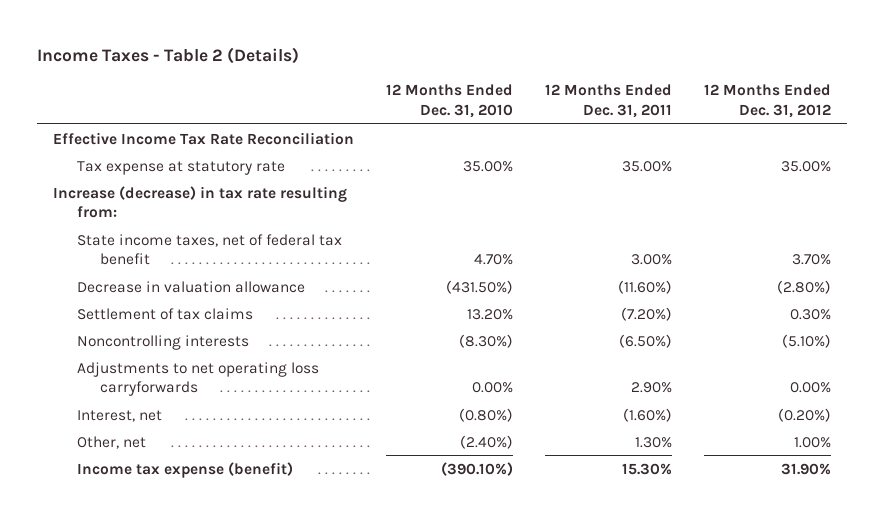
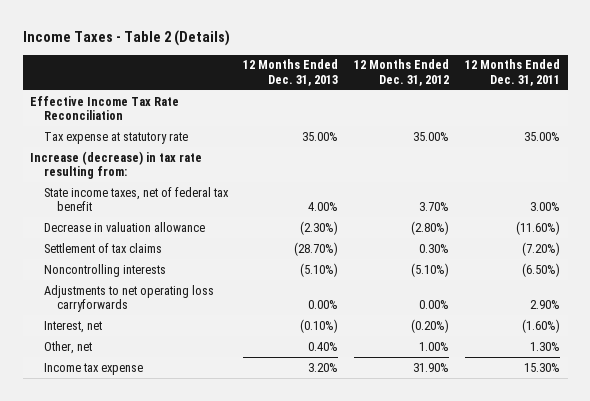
[386,83,514,118] 12 Months Ended Dec. 31, 2010 -> none
none -> [243,59,339,87] 12 Months Ended Dec. 31, 2013
[76,461,293,478] Income tax expense (benefit) -> [43,362,143,375] Income tax expense

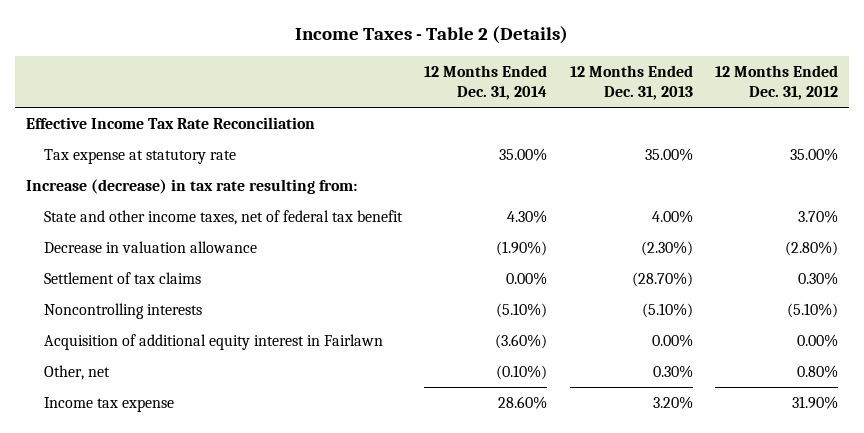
[464,59,560,87] 12 Months Ended Dec. 31, 2011 -> none
none -> [424,64,548,101] 12 Months Ended Dec. 31, 2014
[43,186,229,212] State income taxes, net of federal tax benefit -> [43,209,403,225] State and other income taxes, net of federal tax benefit
[43,284,214,313] Adjustments to net operating loss carryforwards -> none
[43,320,102,333] Interest, net -> none
none -> [43,333,383,350] Acquisition of additional equity interest in Fairlawn
[308,341,339,351] 0.40% -> [652,364,693,378] 0.30%
[419,341,450,351] 1.00% -> [797,364,839,378] 0.80%

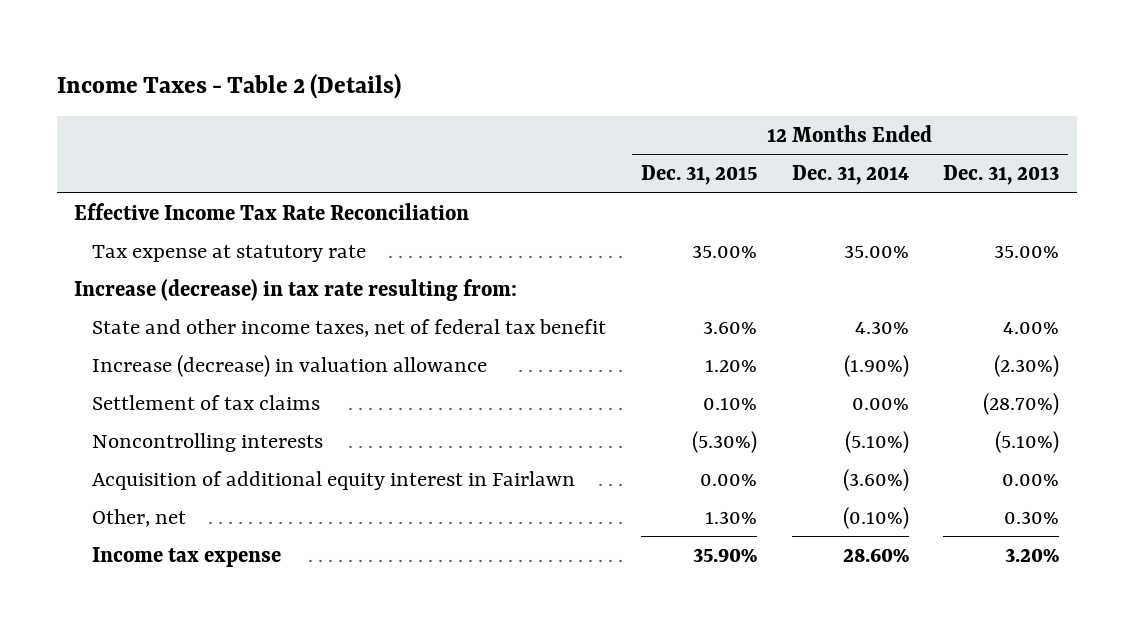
[715,64,839,101] 12 Months Ended Dec. 31, 2012 -> none
none -> [640,165,757,186] Dec. 31, 2015
[43,240,257,253] Decrease in valuation allowance -> [91,354,487,377] Increase (decrease) in valuation allowance

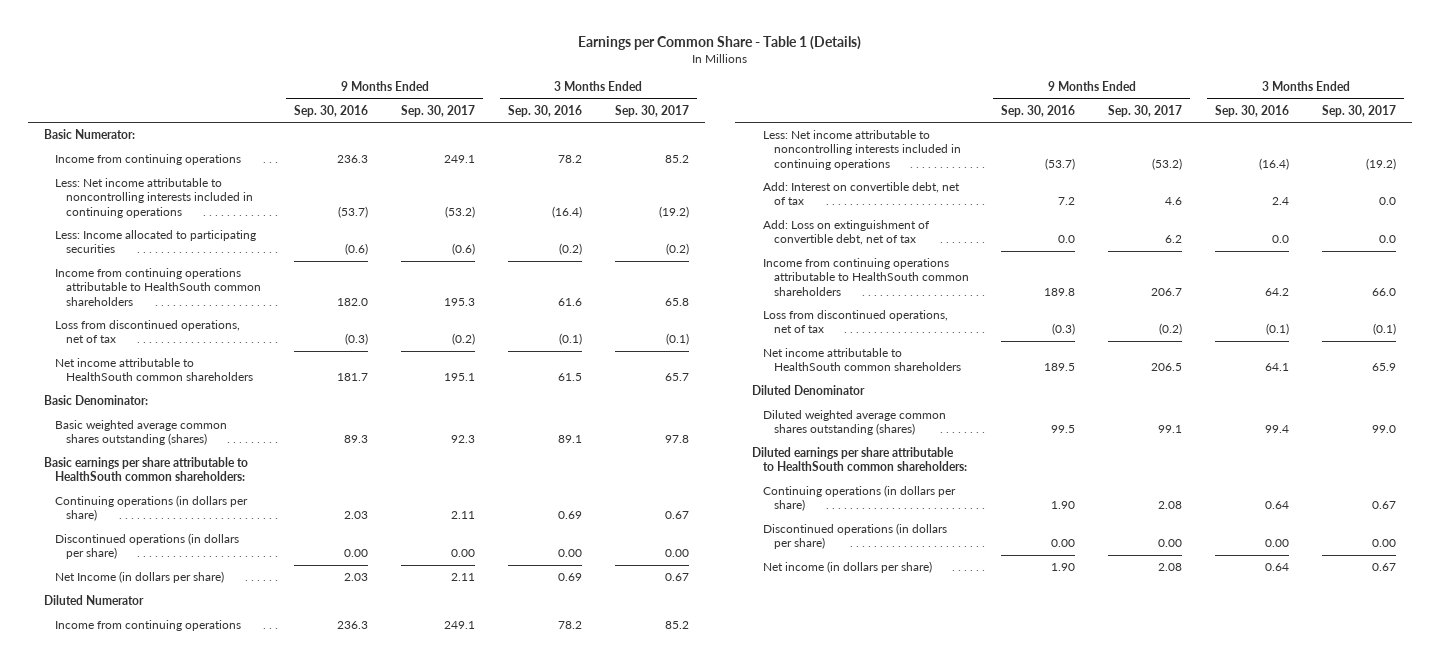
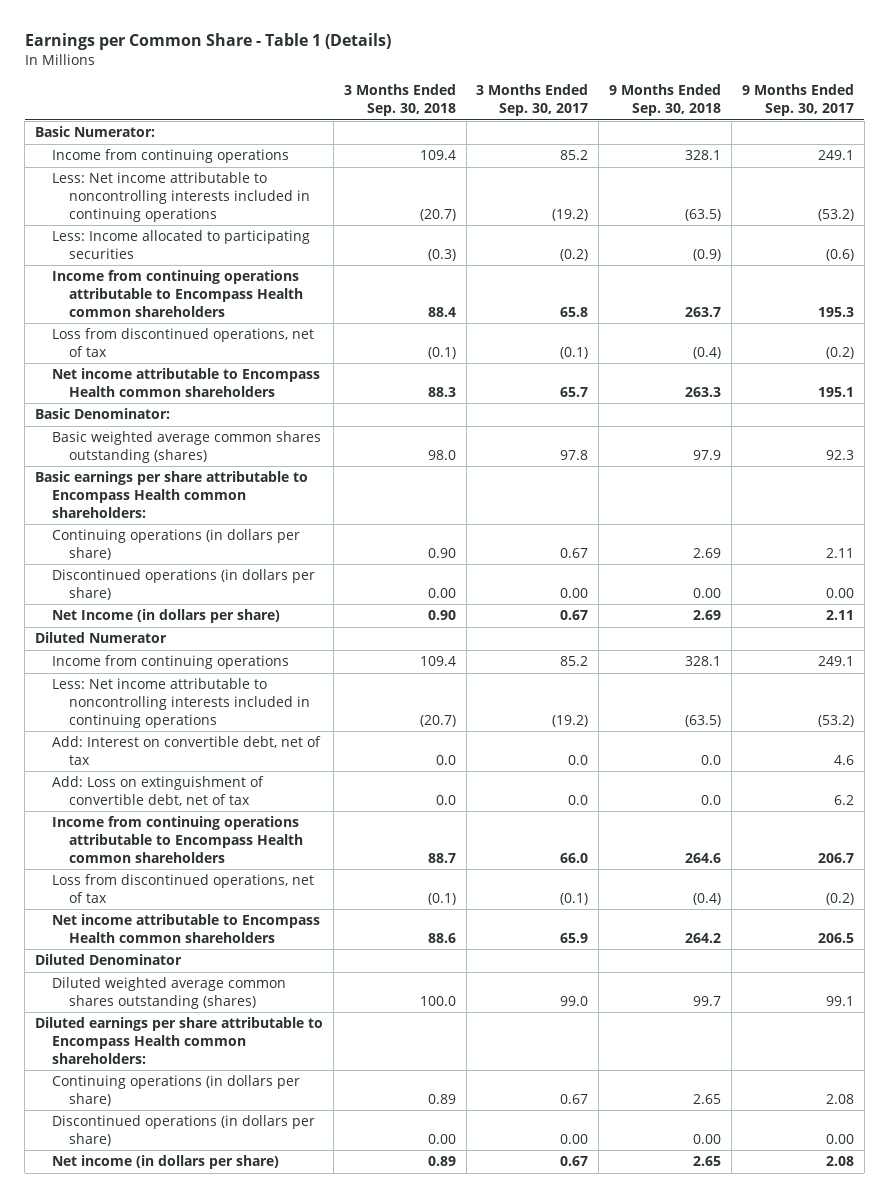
[294,104,369,117] Sep. 30, 2016 -> none
[507,104,582,117] Sep. 30, 2016 -> none
none -> [343,84,456,117] 3 Months Ended Sep. 30, 2018
none -> [609,84,722,117] 9 Months Ended Sep. 30, 2018
[55,268,262,306] Income from continuing operations attributable to HealthSouth common shareholders -> [51,270,303,317] Income from continuing operations attributable to Encompass Health common shareholders
[55,358,254,382] Net income attributable to HealthSouth common shareholders -> [51,368,320,398] Net income attributable to Encompass Health common shareholders
[44,457,249,482] Basic earnings per share attributable to HealthSouth common shareholders: -> [35,471,309,518] Basic earnings per share attributable to Encompass Health common shareholders:
[762,258,969,296] Income from continuing operations attributable to HealthSouth common shareholders -> [51,816,303,863] Income from continuing operations attributable to Encompass Health common shareholders
[762,348,961,372] Net income attributable to HealthSouth common shareholders -> [51,914,320,944] Net income attributable to Encompass Health common shareholders
[751,447,967,472] Diluted earnings per share attributable to HealthSouth common shareholders: -> [35,1017,324,1064] Diluted earnings per share attributable to Encompass Health common shareholders:

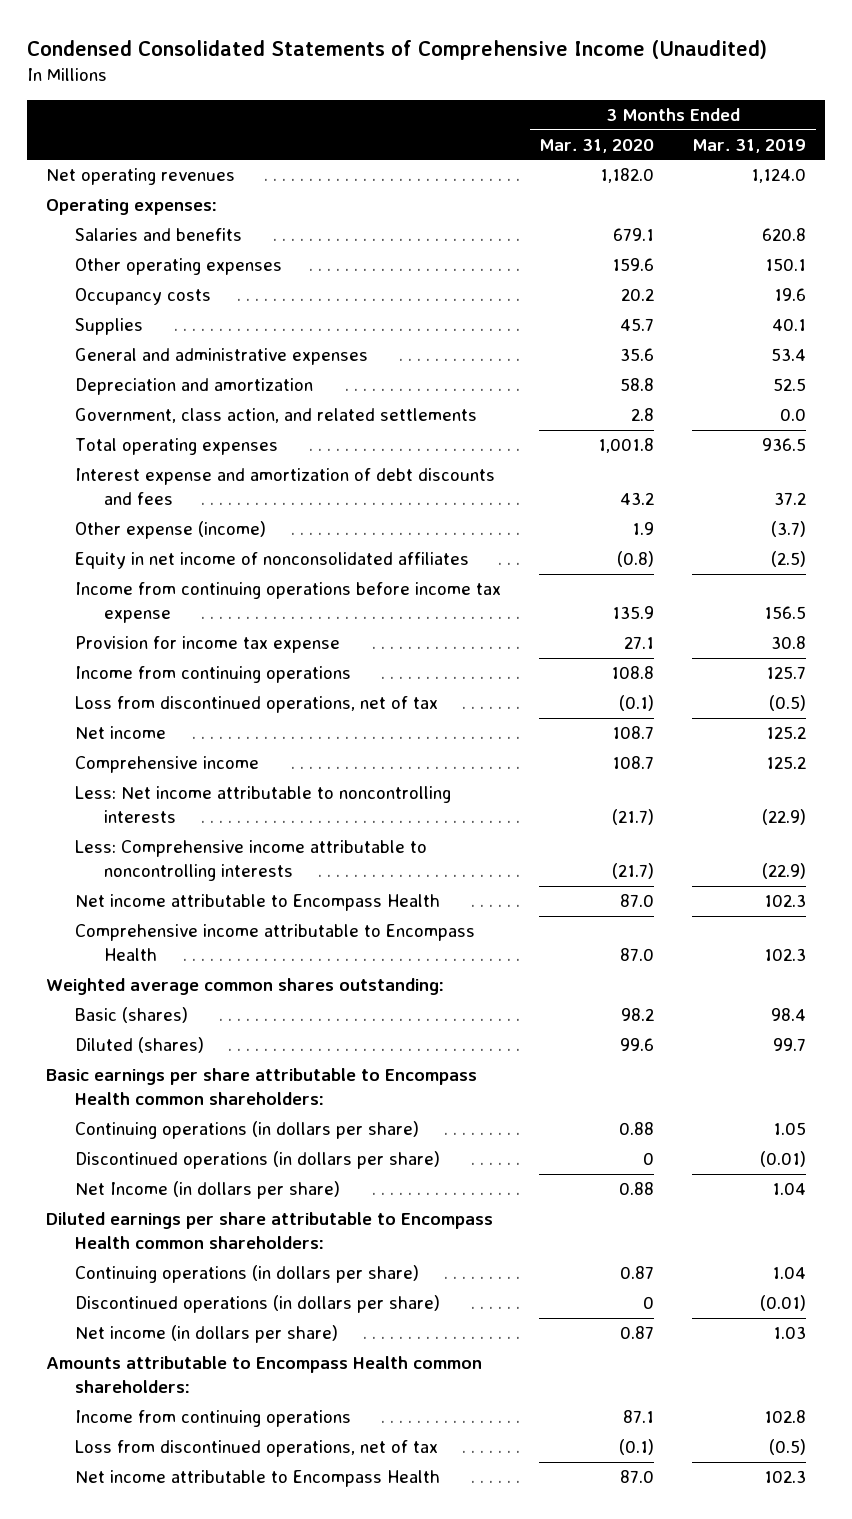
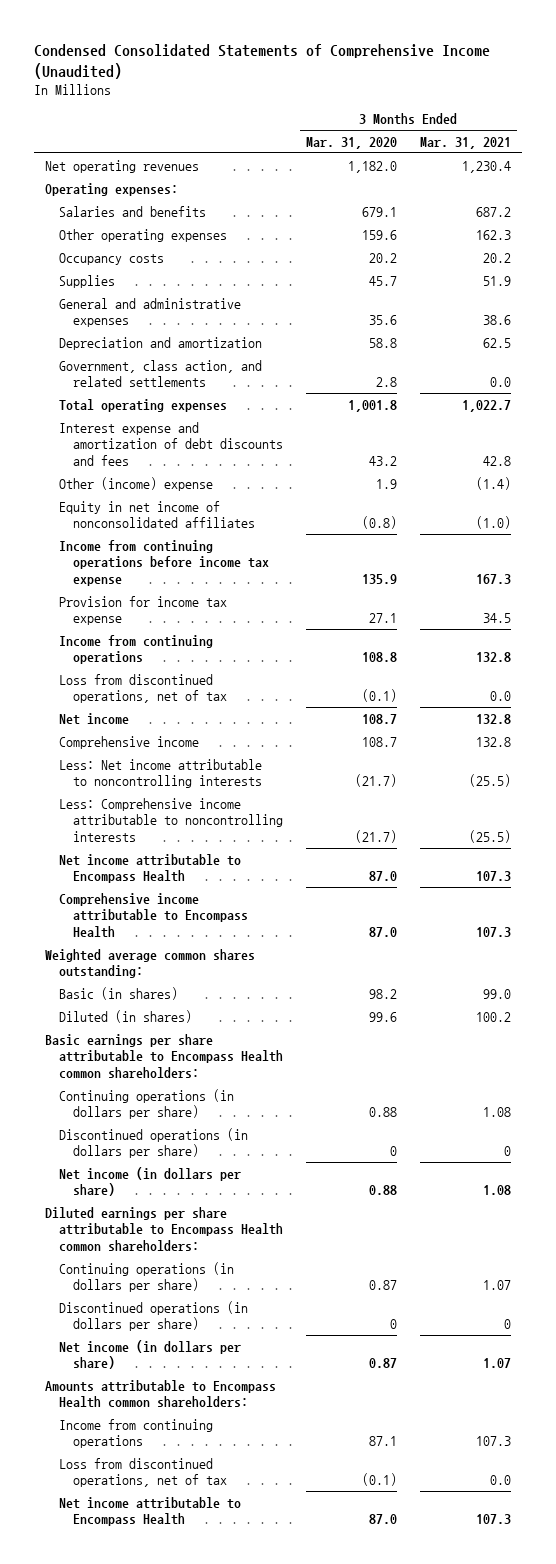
[692,138,807,153] Mar. 31, 2019 -> none
none -> [419,136,511,149] Mar. 31, 2021
[74,521,266,540] Other expense (income) -> [59,476,214,491] Other (income) expense
[74,1007,188,1024] Basic (shares) -> [59,986,179,1000] Basic (in shares)
[74,1037,204,1054] Diluted (shares) -> [59,1009,193,1023] Diluted (in shares)
[74,1181,340,1200] Net Income (in dollars per share) -> [59,1166,242,1197] Net income (in dollars per share)

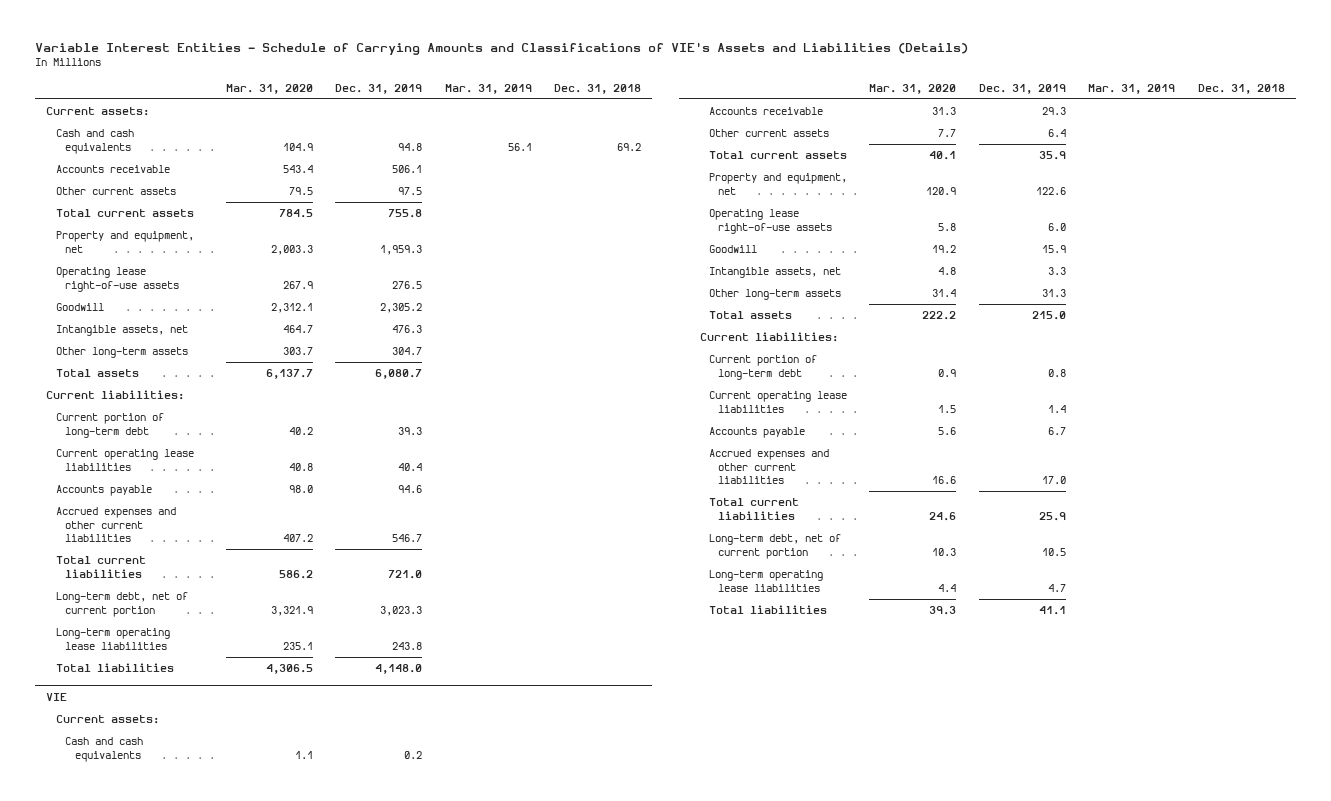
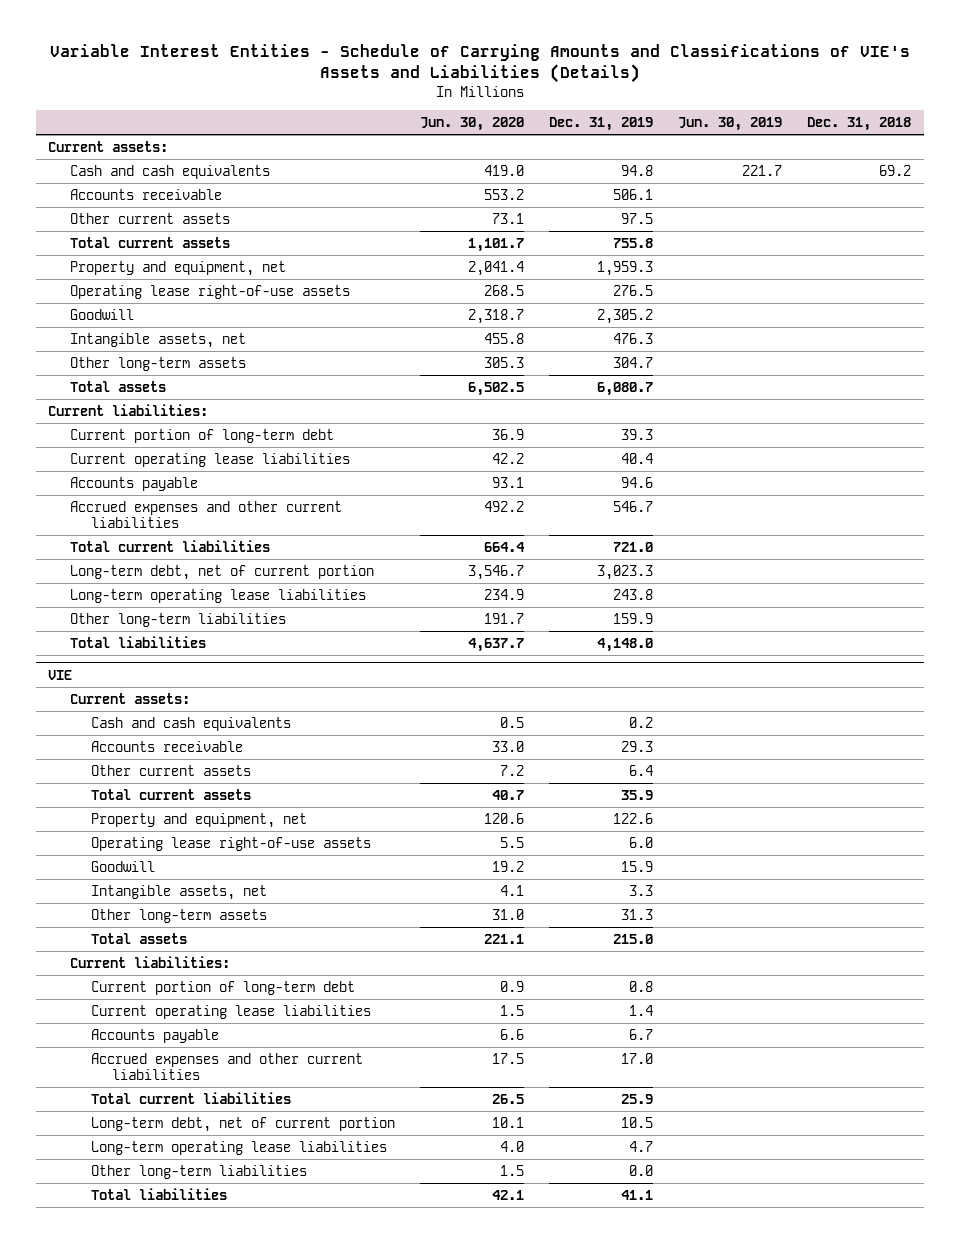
[225,83,313,94] Mar. 31, 2020 -> none
[444,83,532,94] Mar. 31, 2019 -> none
none -> [419,117,524,132] Jun. 30, 2020
none -> [678,117,783,132] Jun. 30, 2019
none -> [69,612,286,627] Other long-term liabilities
none -> [90,1164,307,1179] Other long-term liabilities

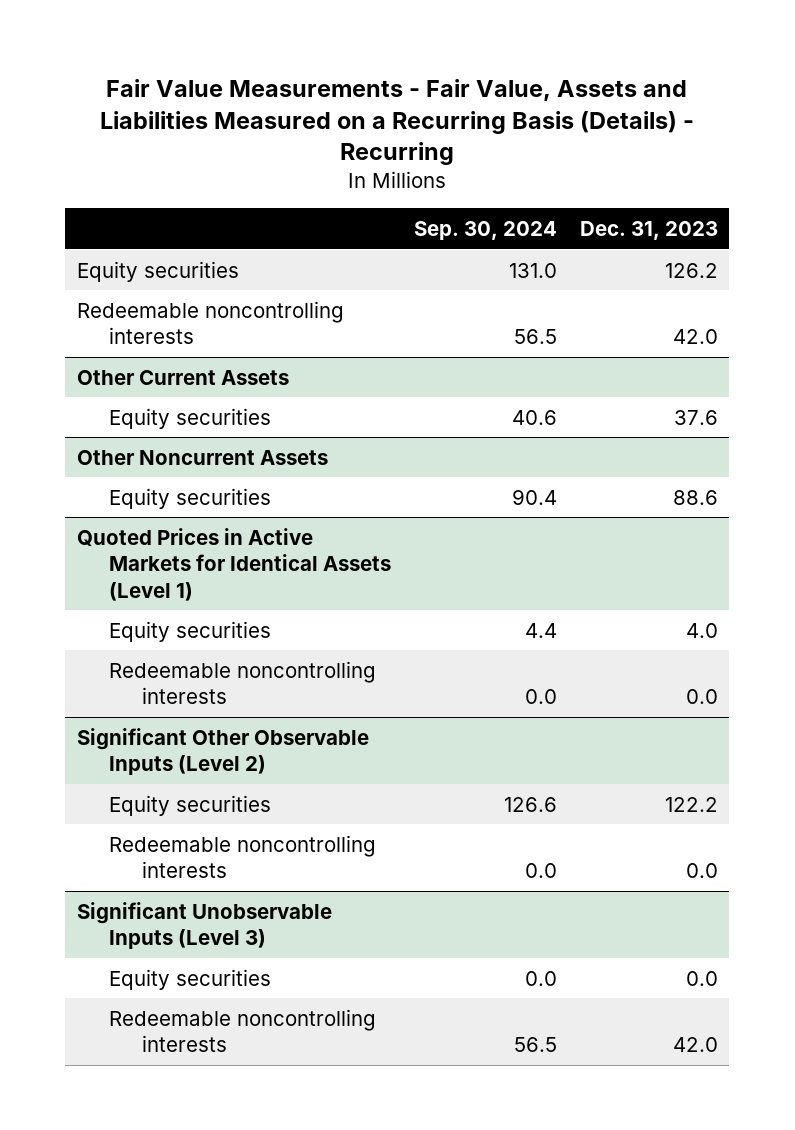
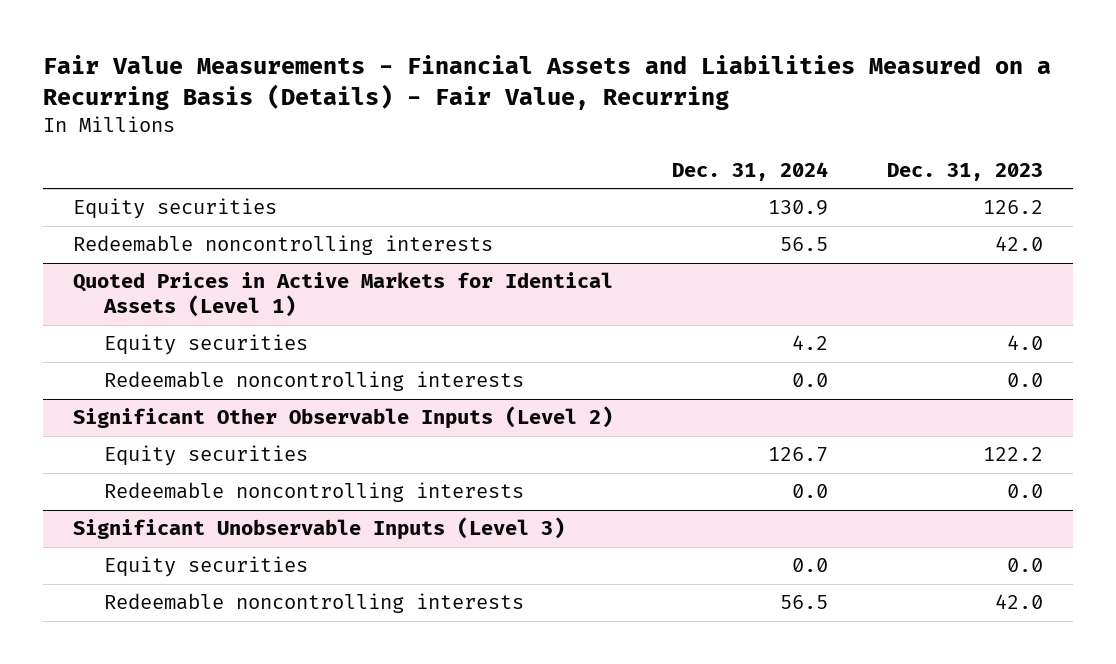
[100,79,695,166] Fair Value Measurements - Fair Value, Assets and Liabilities Measured on a Recurring Basis (Details) - Recurring -> [43,55,1052,111] Fair Value Measurements - Financial Assets and Liabilities Measured on a Recurring Basis (Details) - Fair Value, Recurring
[414,220,558,240] Sep. 30, 2024 -> none
none -> [672,161,829,181] Dec. 31, 2024
[76,369,289,385] Other Current Assets -> none
[109,407,272,429] Equity securities -> none
[76,449,328,465] Other Noncurrent Assets -> none
[109,487,272,509] Equity securities -> none

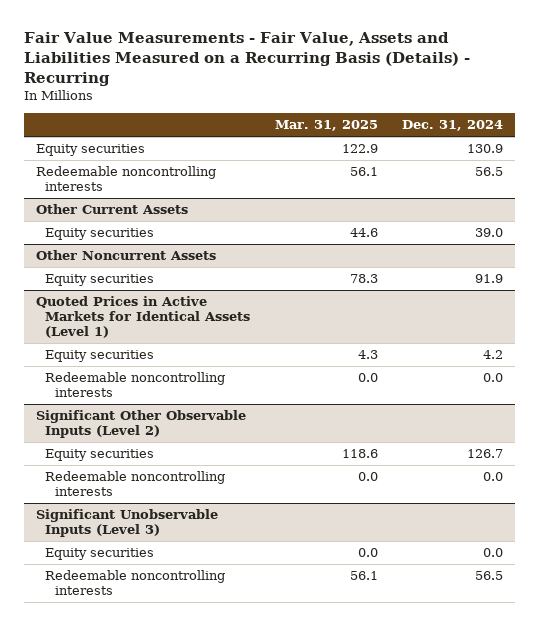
[43,55,1052,111] Fair Value Measurements - Financial Assets and Liabilities Measured on a Recurring Basis (Details) - Fair Value, Recurring -> [23,32,470,86] Fair Value Measurements - Fair Value, Assets and Liabilities Measured on a Recurring Basis (Details) - Recurring
[887,162,1044,181] Dec. 31, 2023 -> none
none -> [274,120,378,132] Mar. 31, 2025
none -> [35,204,188,215] Other Current Assets
none -> [45,228,155,241] Equity securities
none -> [35,250,216,261] Other Noncurrent Assets
none -> [45,274,155,287] Equity securities

